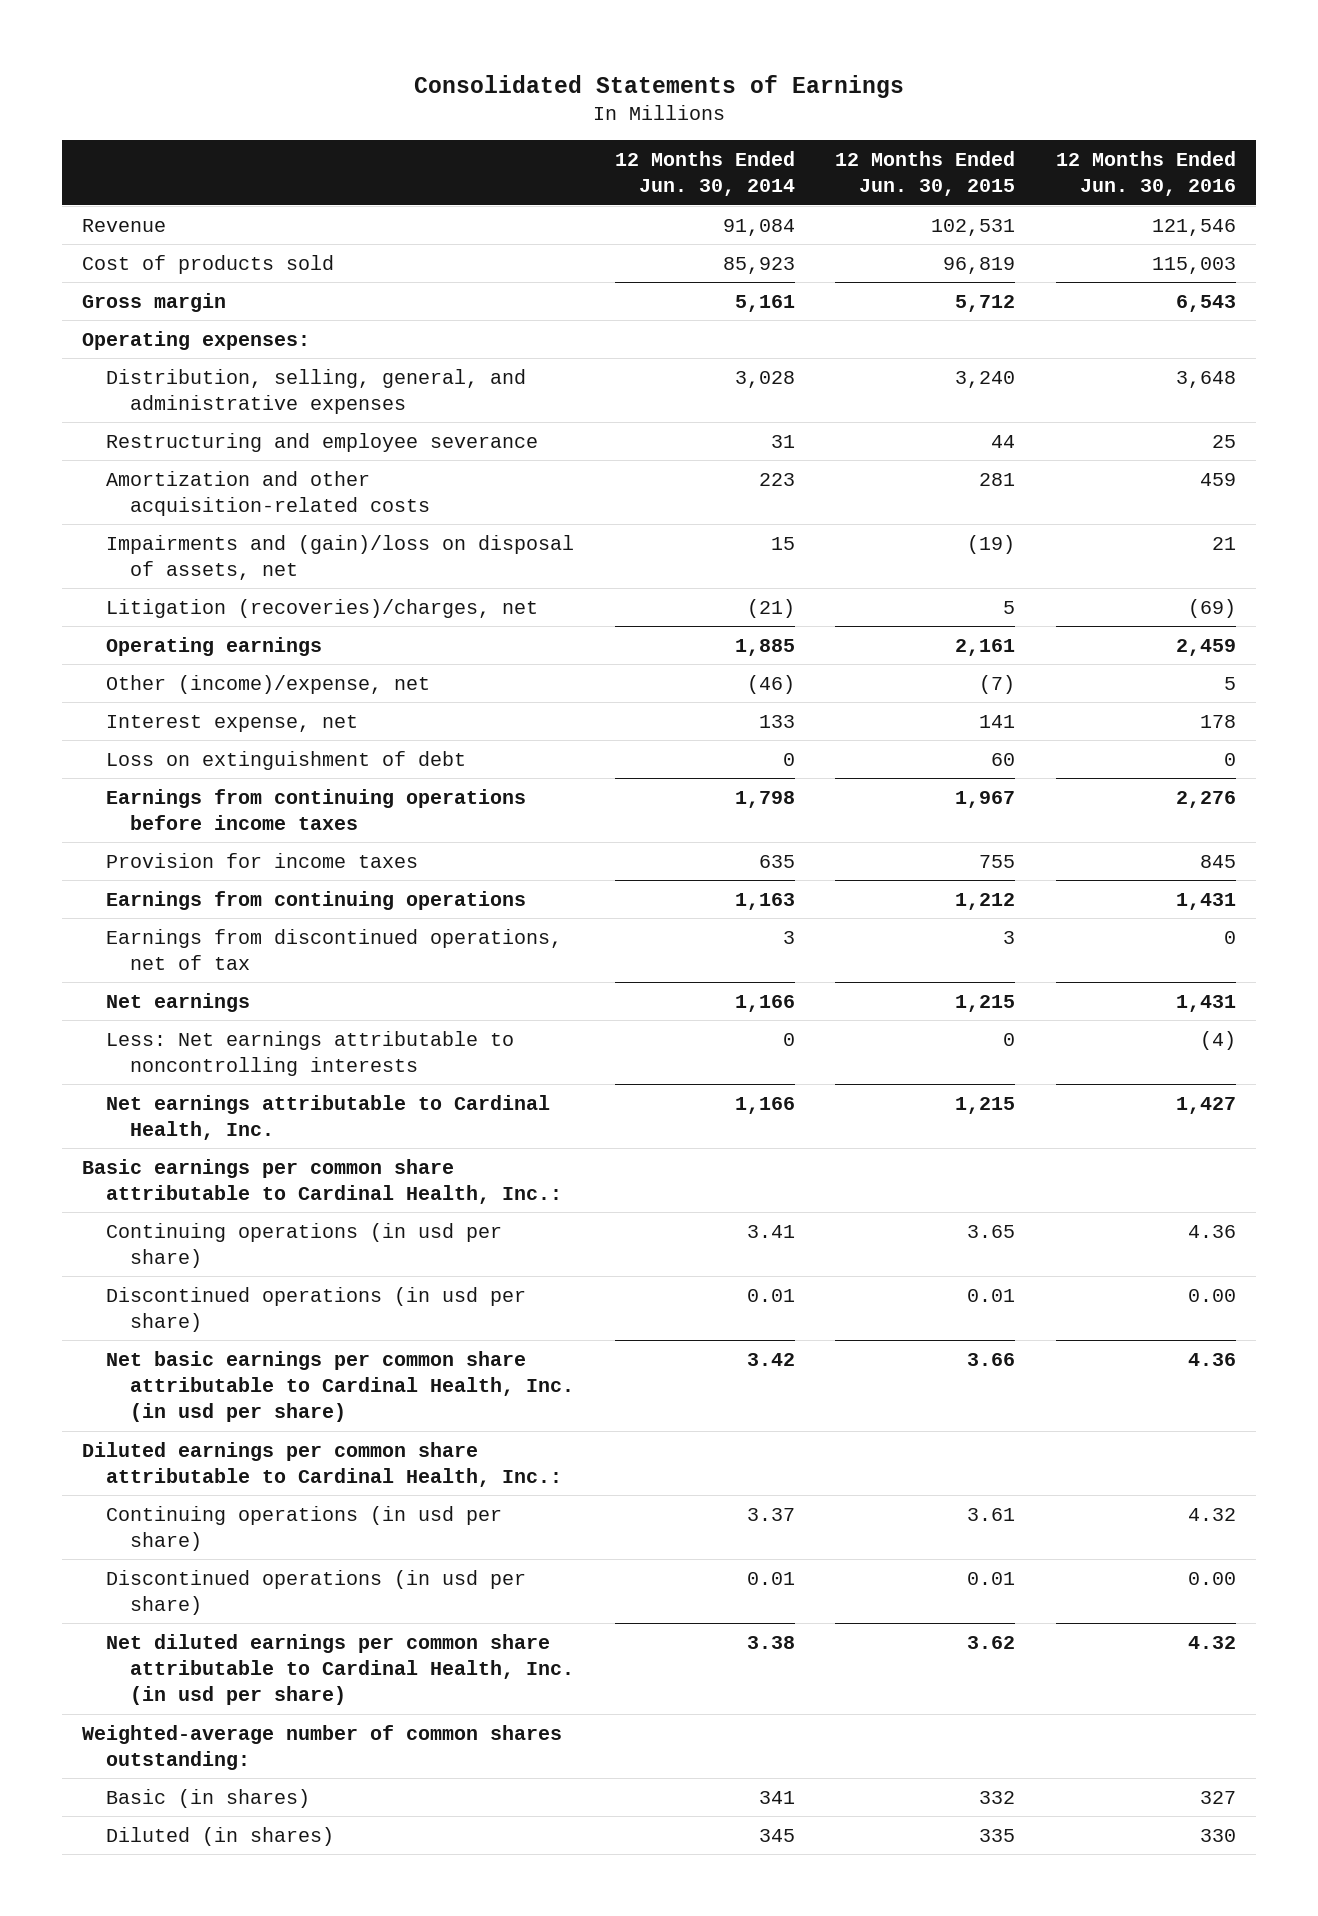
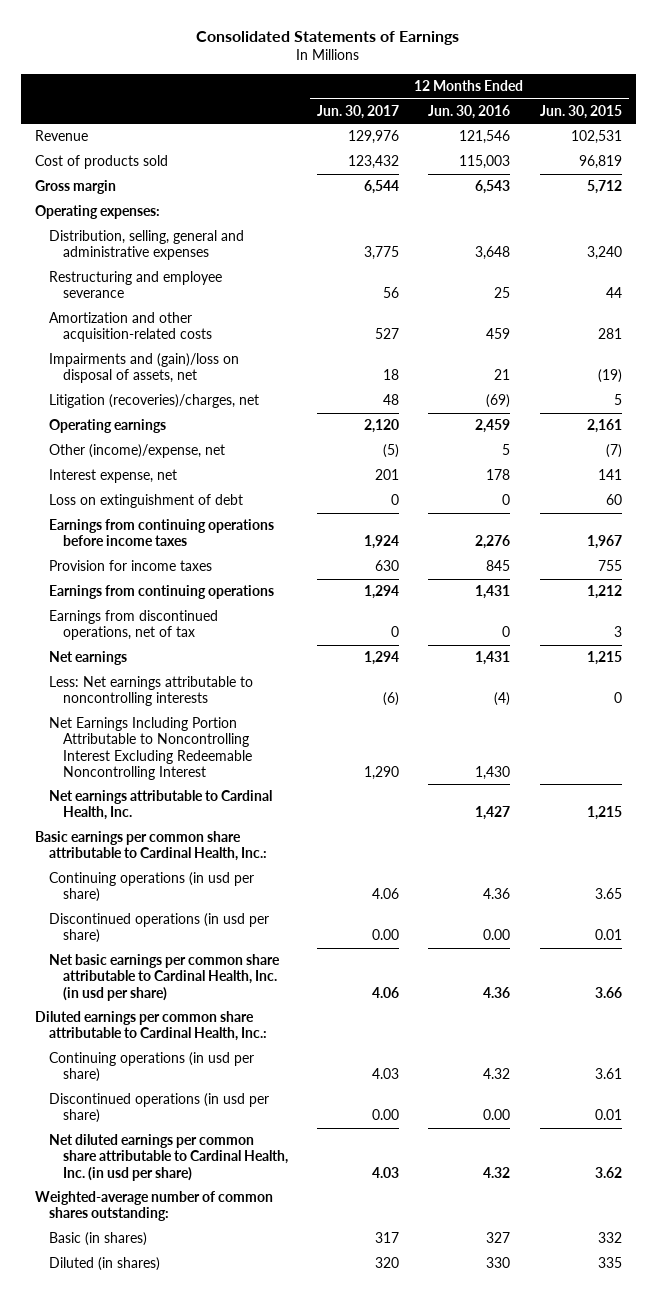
[614,151,795,197] 12 Months Ended Jun. 30, 2014 -> none
none -> [317,104,400,119] Jun. 30, 2017
[106,368,527,414] Distribution, selling, general, and administrative expenses -> [49,230,245,261] Distribution, selling, general and administrative expenses
none -> [49,717,253,780] Net Earnings Including Portion Attributable to Noncontrolling Interest Excluding Redeemable Noncontrolling Interest

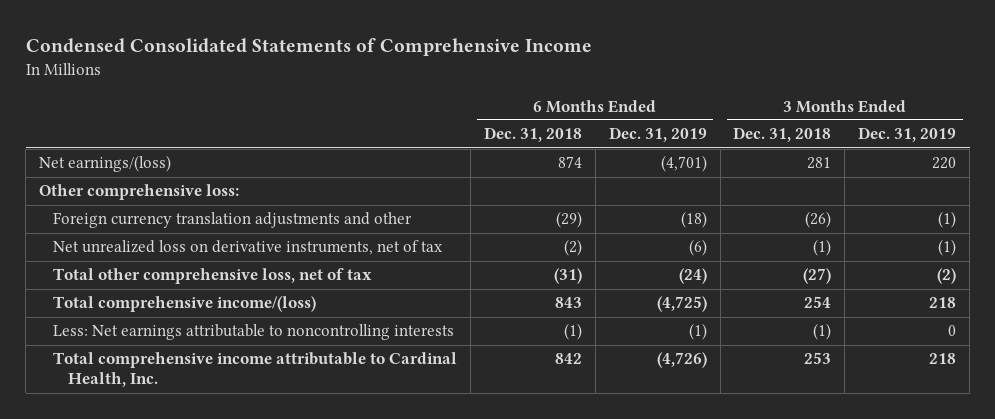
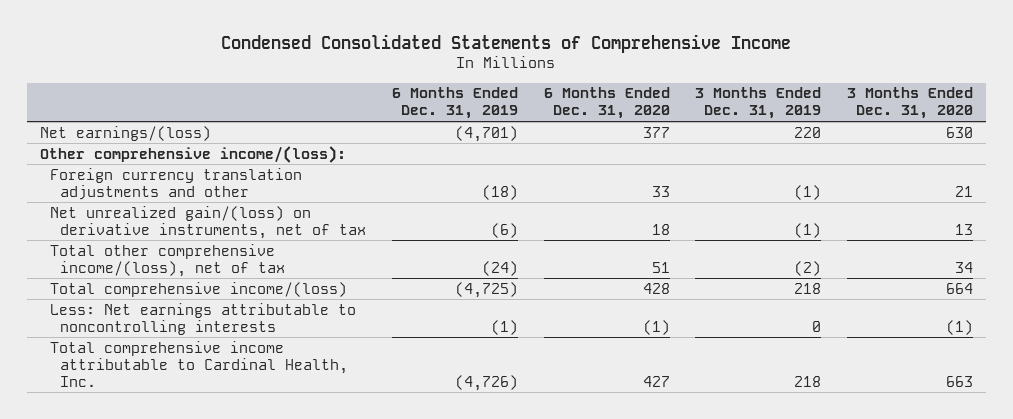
[484,127,583,143] Dec. 31, 2018 -> none
[733,127,832,143] Dec. 31, 2018 -> none
none -> [543,87,670,120] 6 Months Ended Dec. 31, 2020
none -> [847,87,974,120] 3 Months Ended Dec. 31, 2020
[39,184,240,201] Other comprehensive loss: -> [39,145,346,163] Other comprehensive income/(loss):
[53,240,444,256] Net unrealized loss on derivative instruments, net of tax -> [50,205,367,239] Net unrealized gain/(loss) on derivative instruments, net of tax
[53,268,373,285] Total other comprehensive loss, net of tax -> [50,243,286,277] Total other comprehensive income/(loss), net of tax

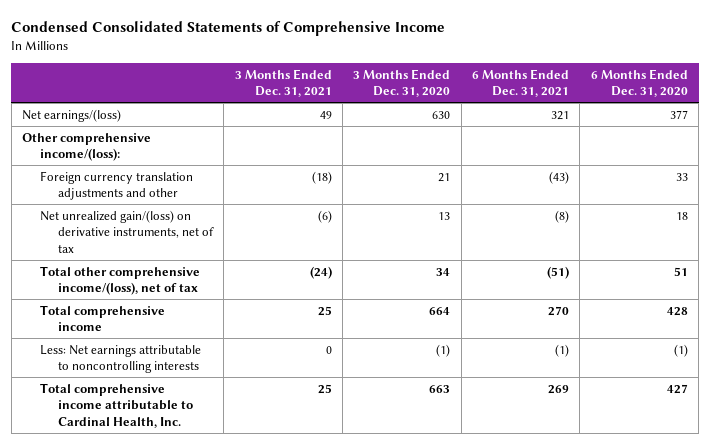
[392,87,519,120] 6 Months Ended Dec. 31, 2019 -> none
[695,87,822,120] 3 Months Ended Dec. 31, 2019 -> none
none -> [234,68,332,98] 3 Months Ended Dec. 31, 2021
none -> [472,68,570,98] 6 Months Ended Dec. 31, 2021
[50,281,348,297] Total comprehensive income/(loss) -> [40,304,166,332] Total comprehensive income

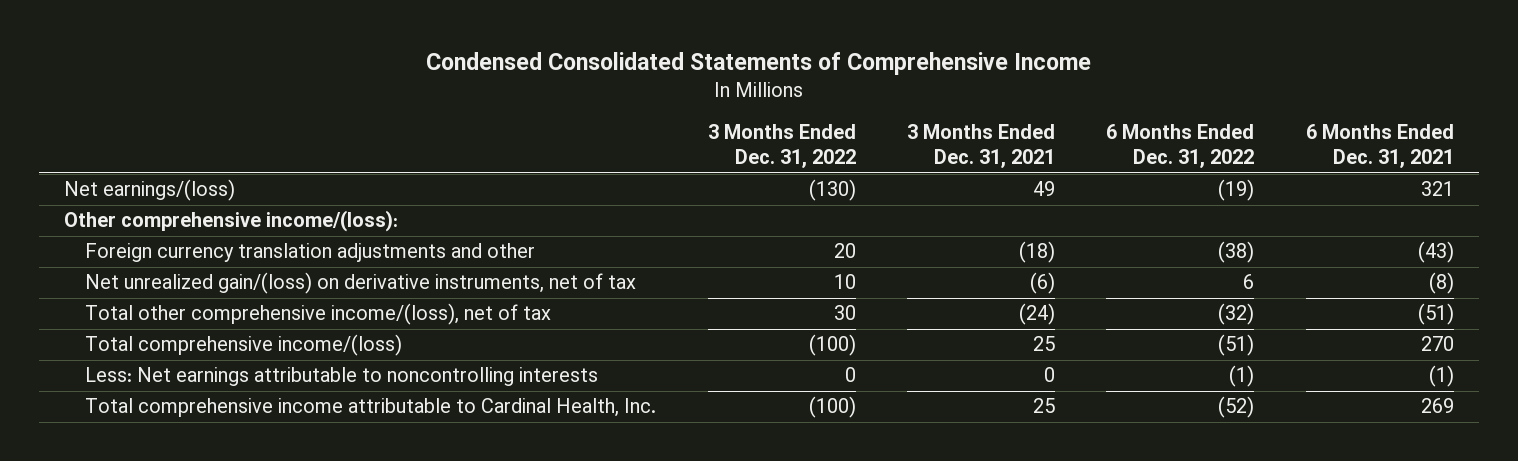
[353,68,451,98] 3 Months Ended Dec. 31, 2020 -> none
[590,68,688,98] 6 Months Ended Dec. 31, 2020 -> none
none -> [707,124,856,169] 3 Months Ended Dec. 31, 2022
none -> [1106,124,1255,169] 6 Months Ended Dec. 31, 2022
[40,304,166,332] Total comprehensive income -> [85,334,403,357] Total comprehensive income/(loss)

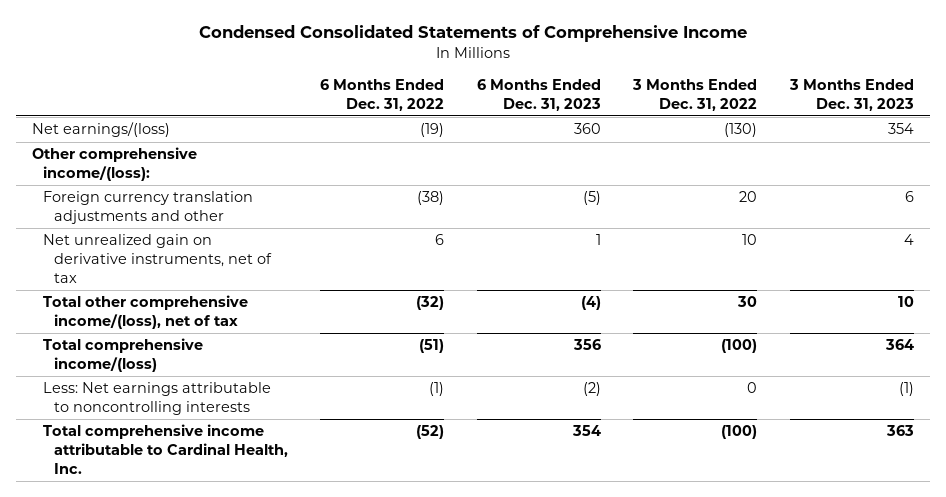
[906,124,1055,169] 3 Months Ended Dec. 31, 2021 -> none
[1305,124,1454,169] 6 Months Ended Dec. 31, 2021 -> none
none -> [476,79,601,111] 6 Months Ended Dec. 31, 2023
none -> [788,79,914,111] 3 Months Ended Dec. 31, 2023
[85,272,637,295] Net unrealized gain/(loss) on derivative instruments, net of tax -> [42,234,272,283] Net unrealized gain on derivative instruments, net of tax

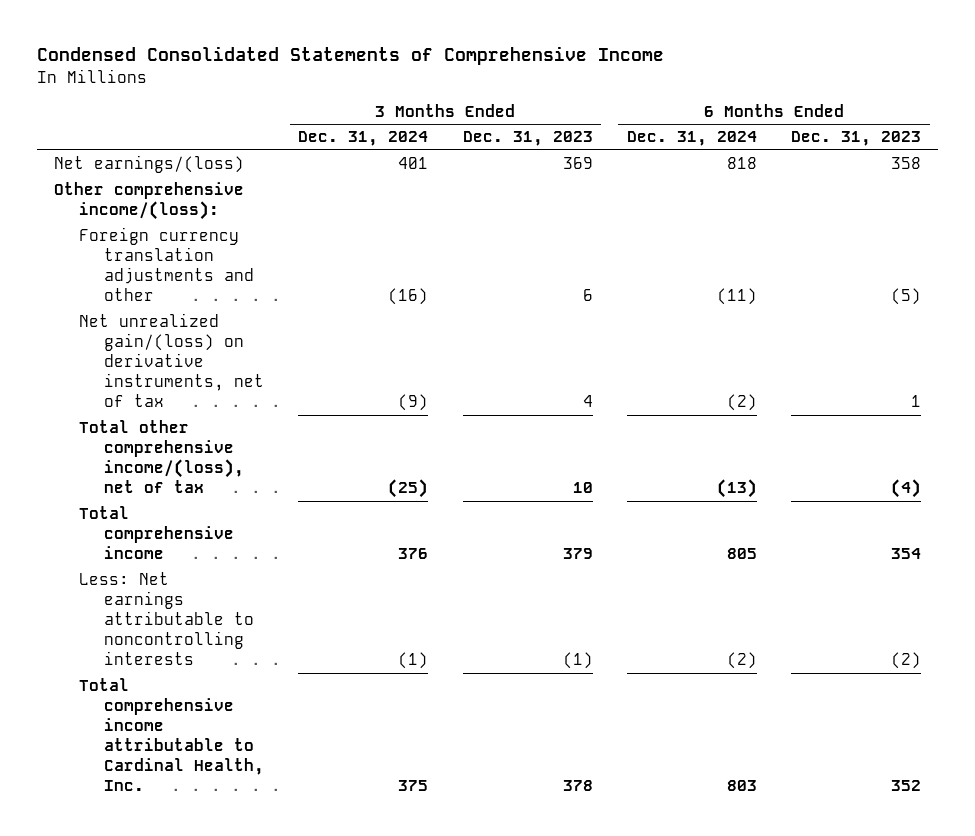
[320,79,445,111] 6 Months Ended Dec. 31, 2022 -> none
[632,79,758,111] 3 Months Ended Dec. 31, 2022 -> none
none -> [298,131,429,147] Dec. 31, 2024
none -> [626,131,757,147] Dec. 31, 2024
[573,123,601,135] 360 -> [891,157,922,170] 358
[887,123,914,135] 354 -> [562,157,593,170] 369
[42,234,272,283] Net unrealized gain on derivative instruments, net of tax -> [78,313,264,408] Net unrealized gain/(loss) on derivative instruments, net of tax
[42,338,203,372] Total comprehensive income/(loss) -> [78,506,234,560] Total comprehensive income
[572,339,601,351] 356 -> [891,548,922,560] 354
[884,339,914,351] 364 -> [562,548,593,560] 379
[571,425,601,437] 354 -> [891,780,922,792] 352
[885,425,914,437] 363 -> [562,780,593,792] 378

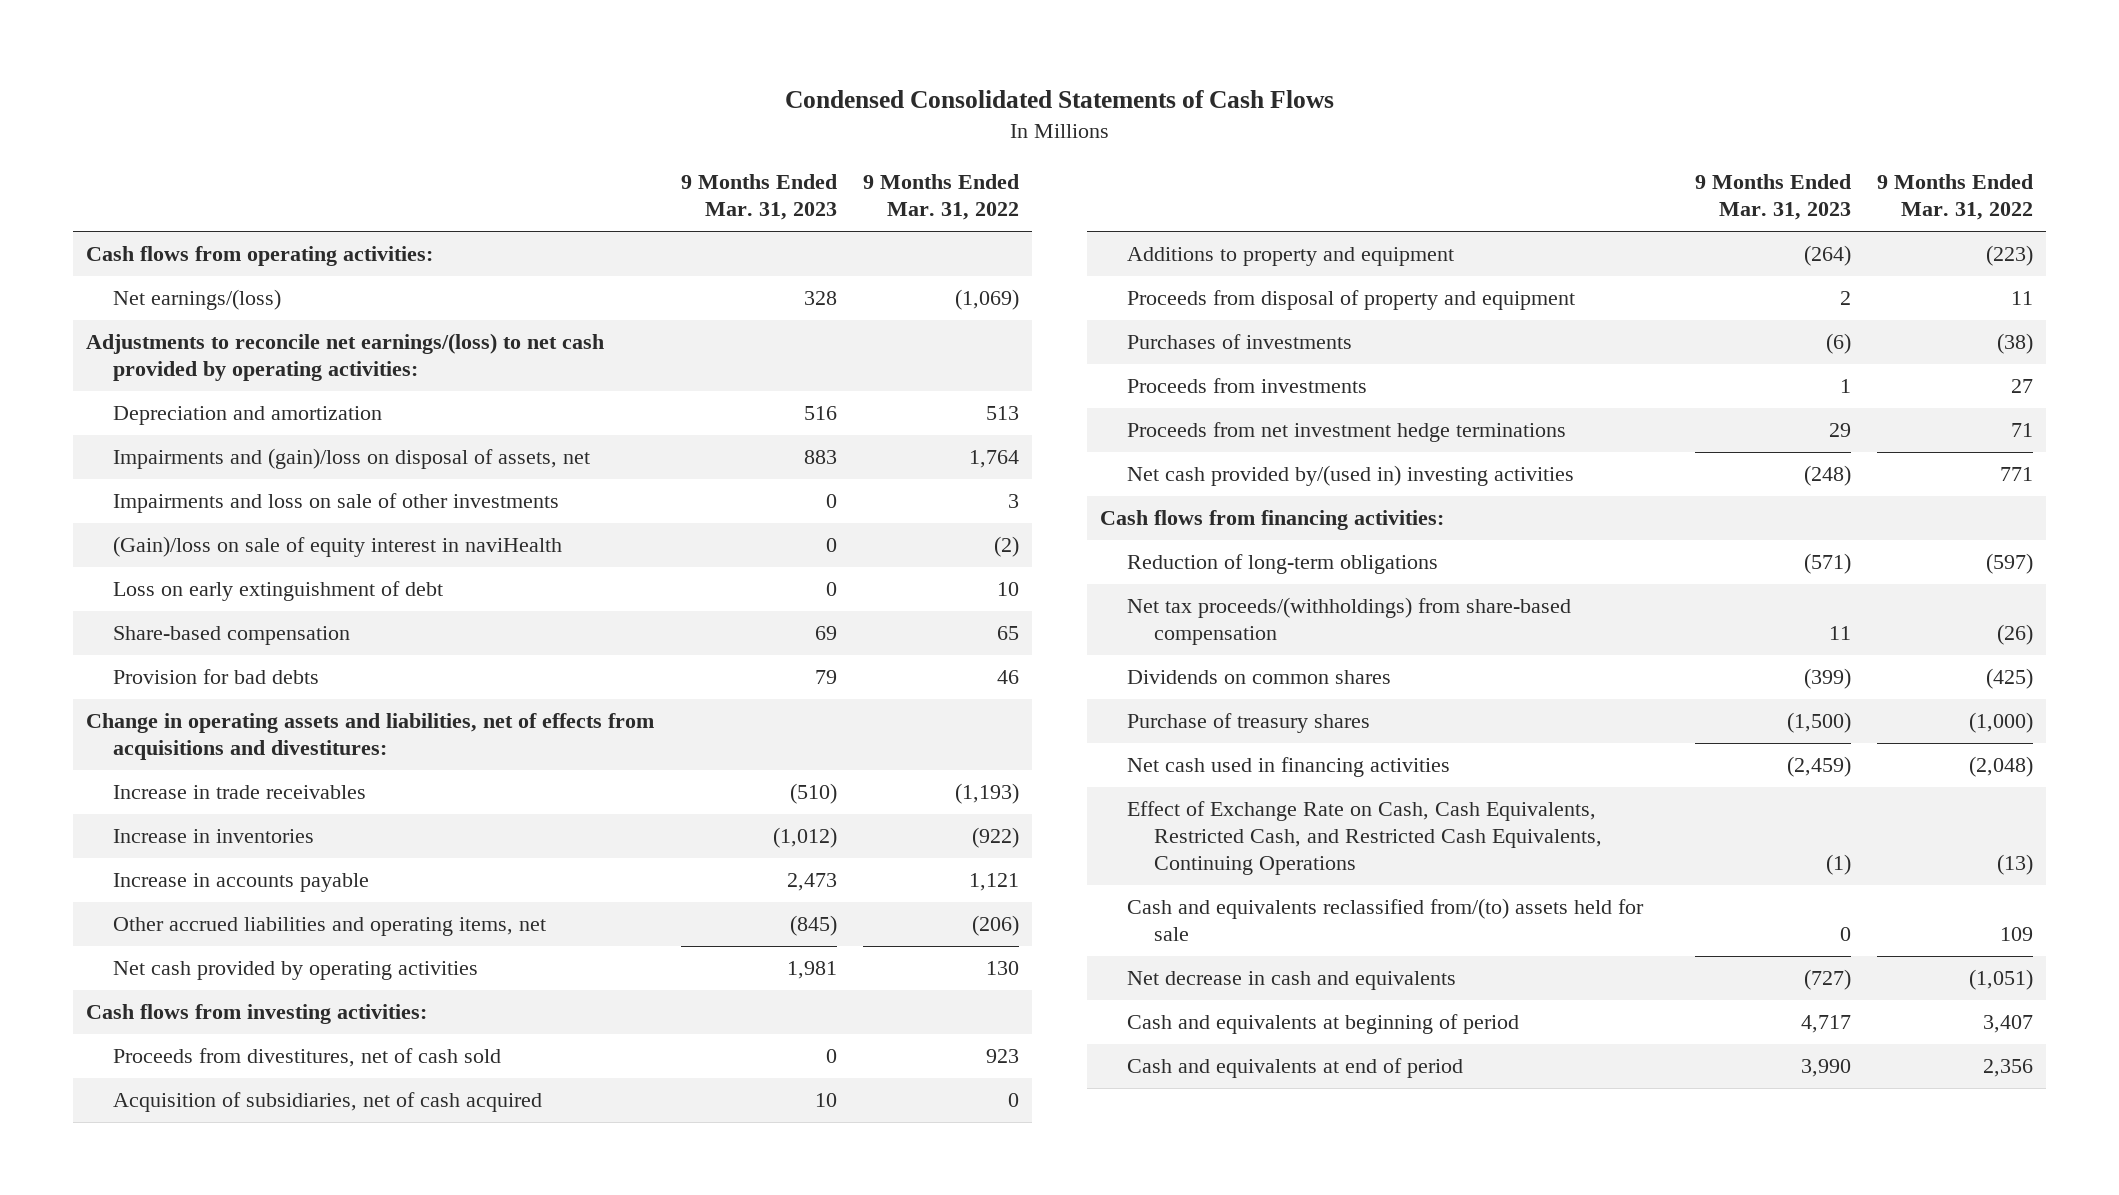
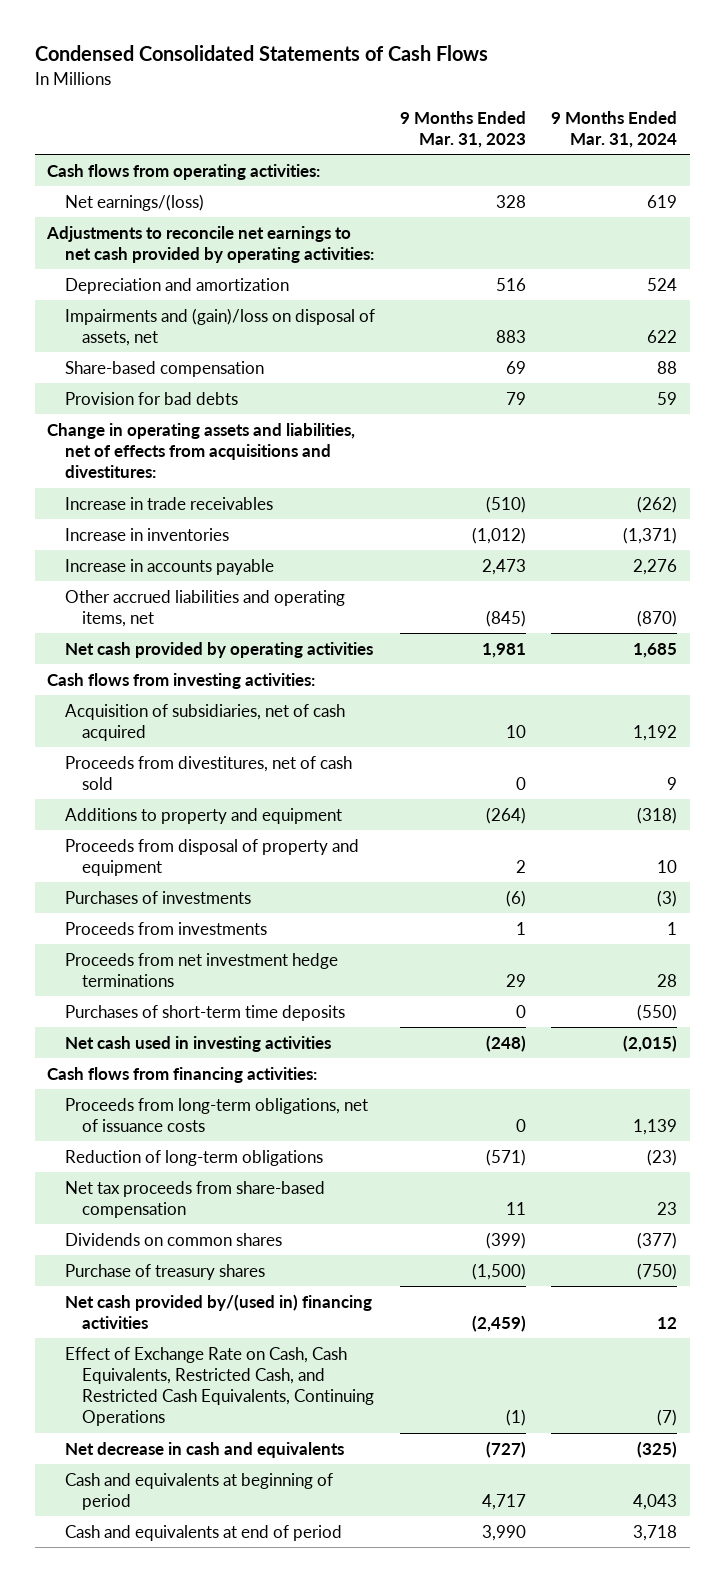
[862,174,1019,221] 9 Months Ended Mar. 31, 2022 -> none
none -> [551,110,678,148] 9 Months Ended Mar. 31, 2024
[86,333,605,382] Adjustments to reconcile net earnings/(loss) to net cash provided by operating activities: -> [46,225,374,263] Adjustments to reconcile net earnings to net cash provided by operating activities:
[113,493,560,514] Impairments and loss on sale of other investments -> none
[113,536,563,558] (Gain)/loss on sale of equity interest in naviHealth -> none
[113,581,444,602] Loss on early extinguishment of debt -> none
[113,1048,502,1068] Proceeds from divestitures, net of cash sold -> [64,755,352,790] Proceeds from divestitures, net of cash sold
none -> [64,1004,345,1021] Purchases of short-term time deposits
[1127,465,1575,487] Net cash provided by/(used in) investing activities -> [64,1035,331,1052] Net cash used in investing activities
none -> [64,1097,368,1132] Proceeds from long-term obligations, net of issuance costs
[1127,597,1572,646] Net tax proceeds/(withholdings) from share-based compensation -> [64,1180,325,1218] Net tax proceeds from share-based compensation
[1127,757,1451,778] Net cash used in financing activities -> [64,1293,372,1329] Net cash provided by/(used in) financing activities
[1127,898,1645,942] Cash and equivalents reclassified from/(to) assets held for sale -> none

